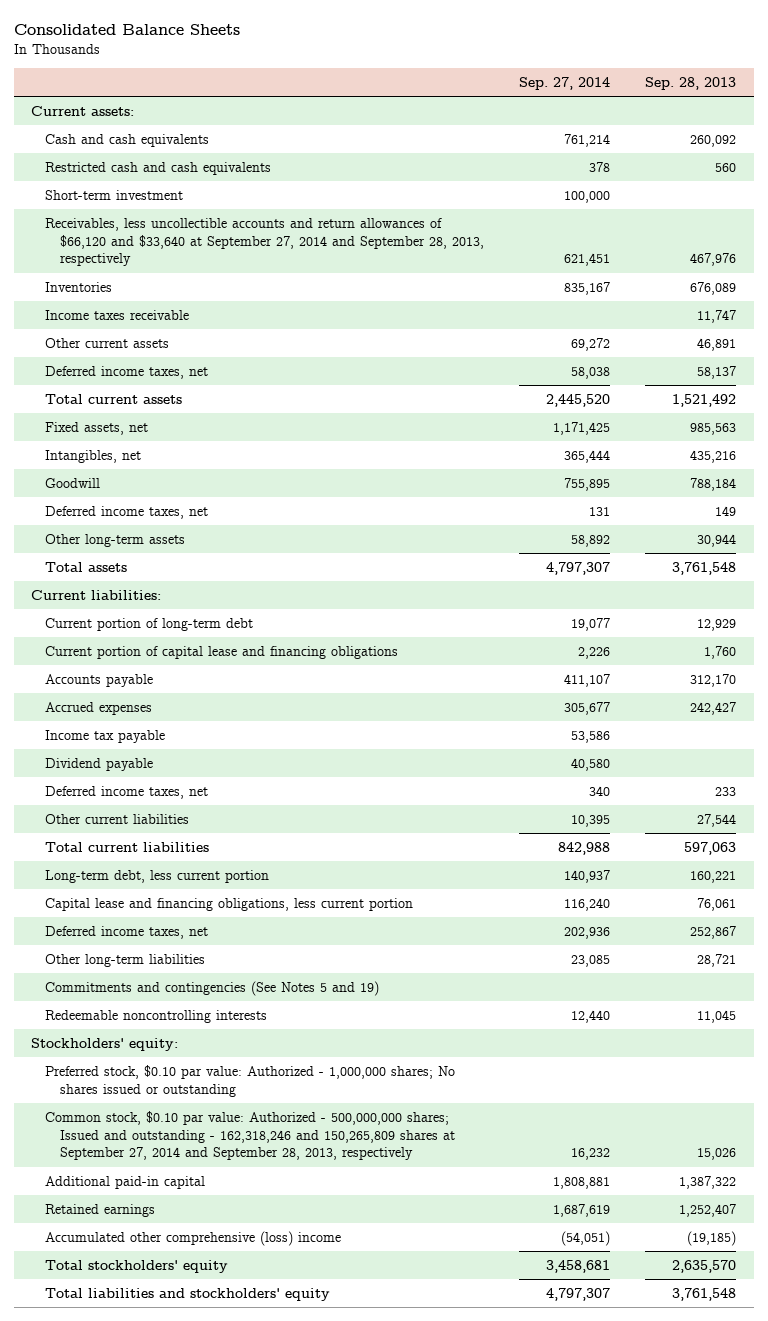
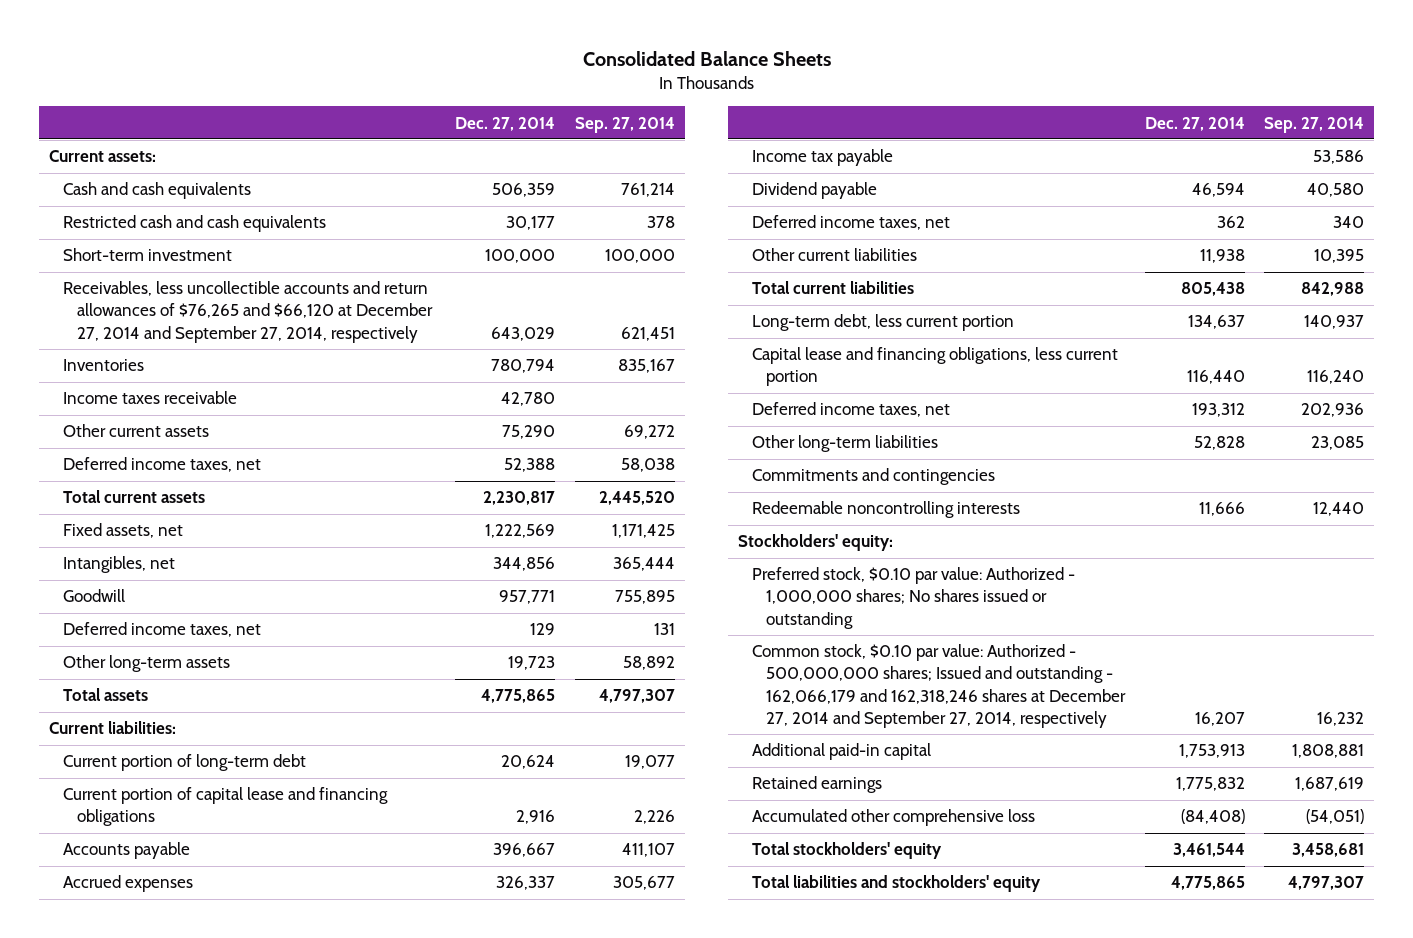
[645,76,737,90] Sep. 28, 2013 -> none
none -> [455,116,556,131] Dec. 27, 2014
[45,218,484,267] Receivables, less uncollectible accounts and return allowances of $66,120 and $33,640 at September 27, 2014 and September 28, 2013, respectively -> [62,281,433,343] Receivables, less uncollectible accounts and return allowances of $76,265 and $66,120 at December 27, 2014 and September 27, 2014, respectively
[45,981,380,997] Commitments and contingencies (See Notes 5 and 19) -> [751,468,995,486] Commitments and contingencies
[45,1111,455,1161] Common stock, $0.10 par value: Authorized - 500,000,000 shares; Issued and outstanding - 162,318,246 and 150,265,809 shares at September 27, 2014 and September 28, 2013, respectively -> [751,644,1126,728] Common stock, $0.10 par value: Authorized - 500,000,000 shares; Issued and outstanding - 162,066,179 and 162,318,246 shares at December 27, 2014 and September 27, 2014, respectively
[45,1231,342,1247] Accumulated other comprehensive (loss) income -> [751,809,1035,827] Accumulated other comprehensive loss

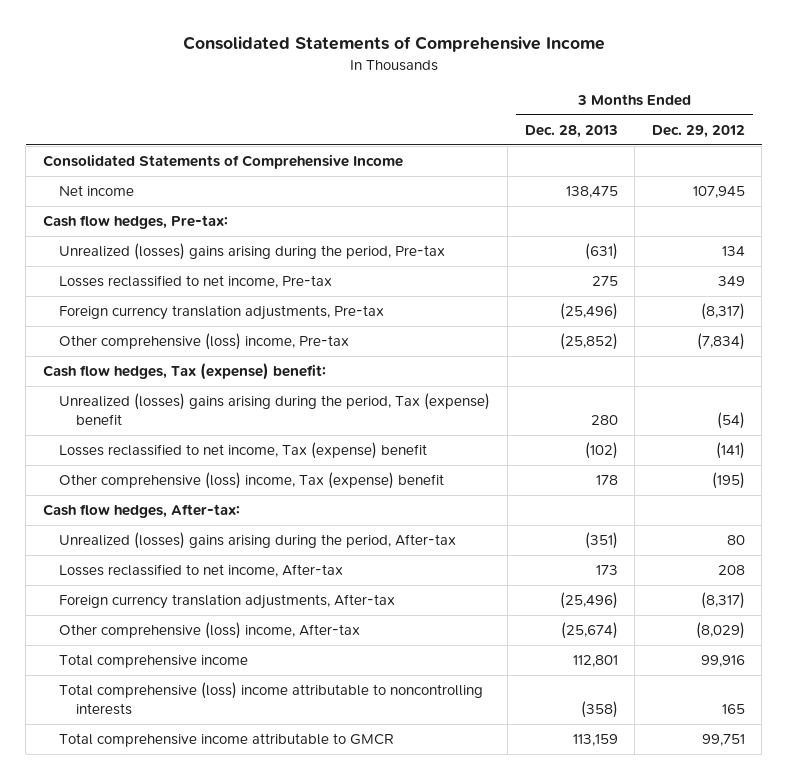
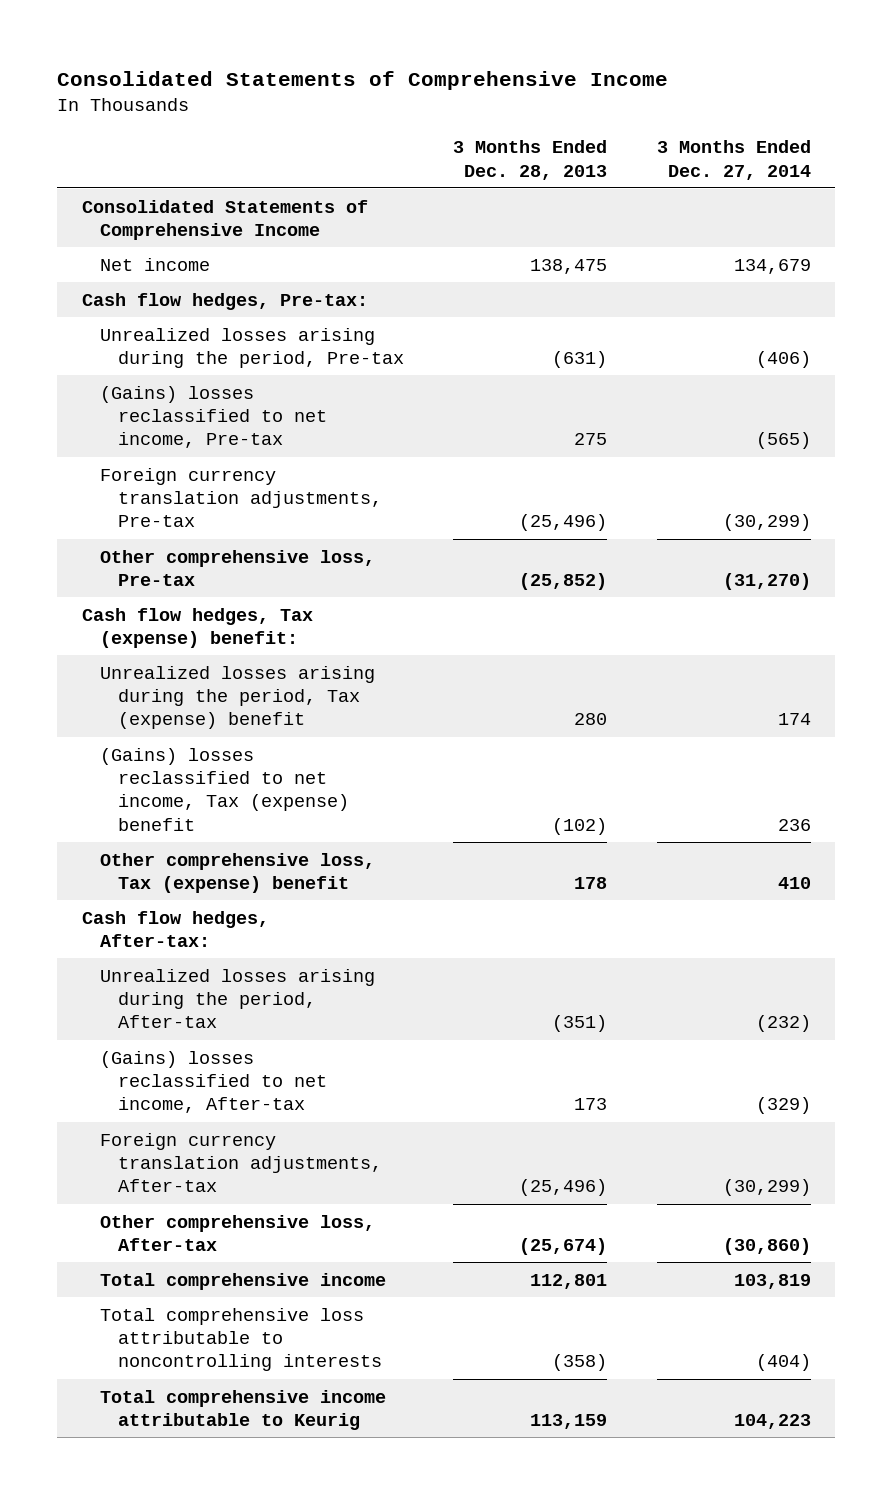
[651,124,745,138] Dec. 29, 2012 -> none
none -> [656,140,811,180] 3 Months Ended Dec. 27, 2014
[59,243,446,261] Unrealized (losses) gains arising during the period, Pre-tax -> [99,327,404,369] Unrealized losses arising during the period, Pre-tax
[59,275,333,289] Losses reclassified to net income, Pre-tax -> [99,385,327,449] (Gains) losses reclassified to net income, Pre-tax
[59,333,350,351] Other comprehensive (loss) income, Pre-tax -> [99,549,375,587] Other comprehensive loss, Pre-tax
[59,393,491,426] Unrealized (losses) gains arising during the period, Tax (expense) benefit -> [99,665,375,730] Unrealized losses arising during the period, Tax (expense) benefit
[59,442,428,460] Losses reclassified to net income, Tax (expense) benefit -> [99,747,349,831] (Gains) losses reclassified to net income, Tax (expense) benefit
[59,472,445,490] Other comprehensive (loss) income, Tax (expense) benefit -> [99,852,375,894] Other comprehensive loss, Tax (expense) benefit
[59,532,457,550] Unrealized (losses) gains arising during the period, After-tax -> [99,968,375,1029] Unrealized losses arising during the period, After-tax
[59,564,344,578] Losses reclassified to net income, After-tax -> [99,1050,327,1114] (Gains) losses reclassified to net income, After-tax
[59,622,361,640] Other comprehensive (loss) income, After-tax -> [99,1214,375,1252] Other comprehensive loss, After-tax
[59,682,484,716] Total comprehensive (loss) income attributable to noncontrolling interests -> [99,1307,382,1372] Total comprehensive loss attributable to noncontrolling interests
[59,733,395,748] Total comprehensive income attributable to GMCR -> [99,1389,386,1431] Total comprehensive income attributable to Keurig

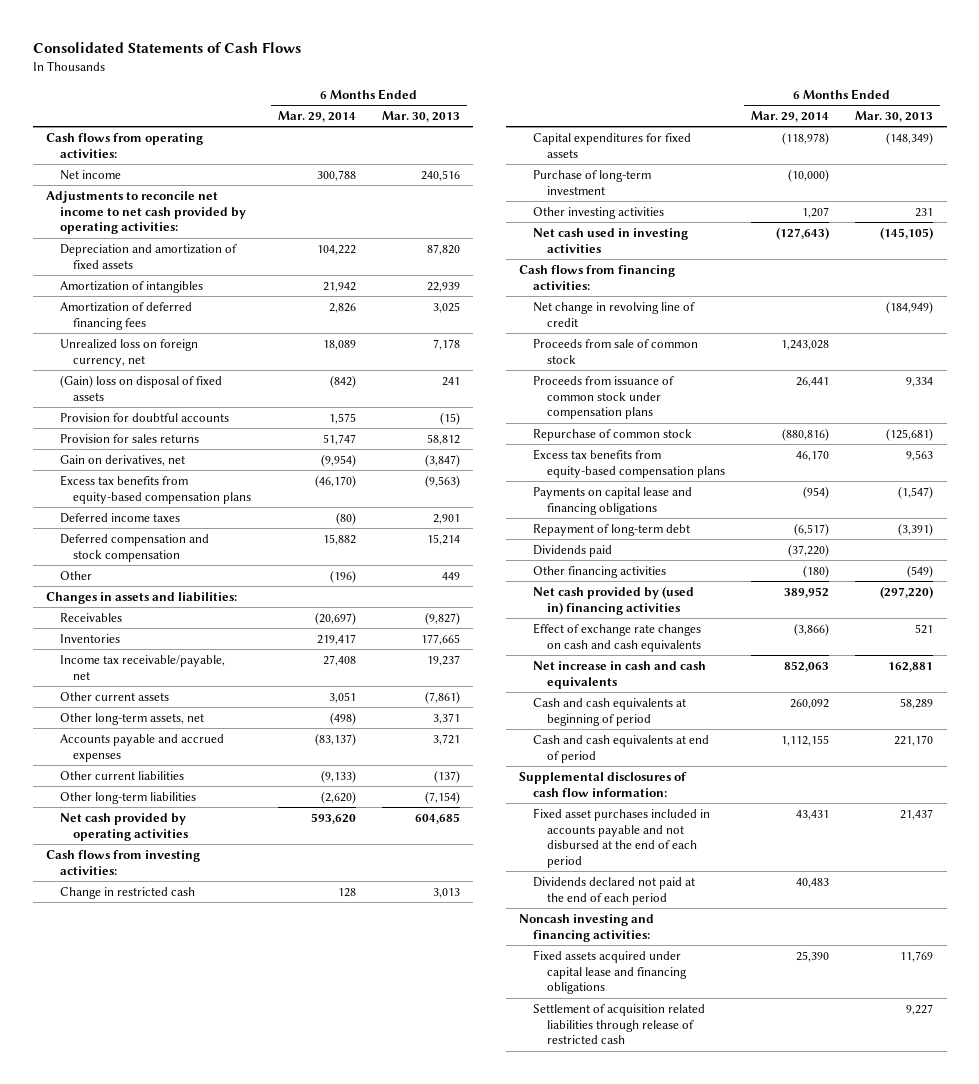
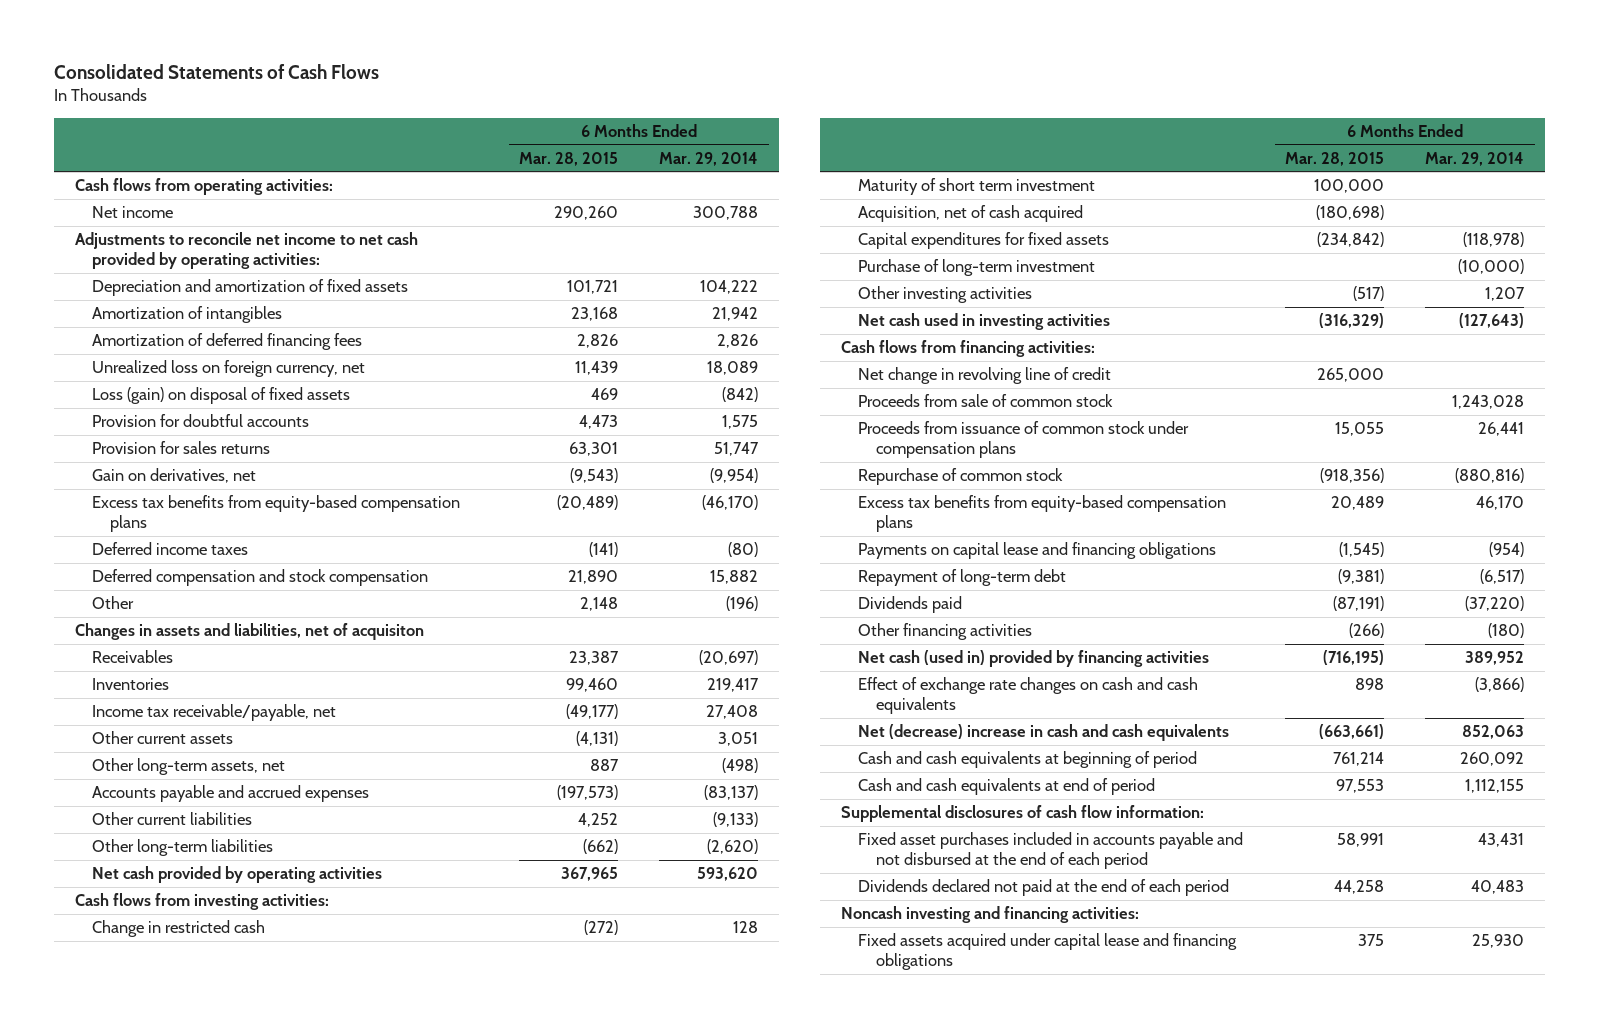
[382,110,461,122] Mar. 30, 2013 -> none
none -> [518,151,618,166] Mar. 28, 2015
[59,374,222,401] (Gain) loss on disposal of fixed assets -> [92,387,351,405] Loss (gain) on disposal of fixed assets
[45,591,237,604] Changes in assets and liabilities: -> [74,623,424,641] Changes in assets and liabilities, net of acquisiton
none -> [858,178,1096,196] Maturity of short term investment
none -> [858,205,1084,223] Acquisition, net of cash acquired
[532,585,694,615] Net cash provided by (used in) financing activities -> [858,650,1210,668] Net cash (used in) provided by financing activities
[532,660,706,689] Net increase in cash and cash equivalents -> [858,724,1230,742] Net (decrease) increase in cash and cash equivalents
[532,1003,705,1045] Settlement of acquisition related liabilities through release of restricted cash -> none
[796,950,830,962] 25,390 -> [1472,934,1525,949] 25,930

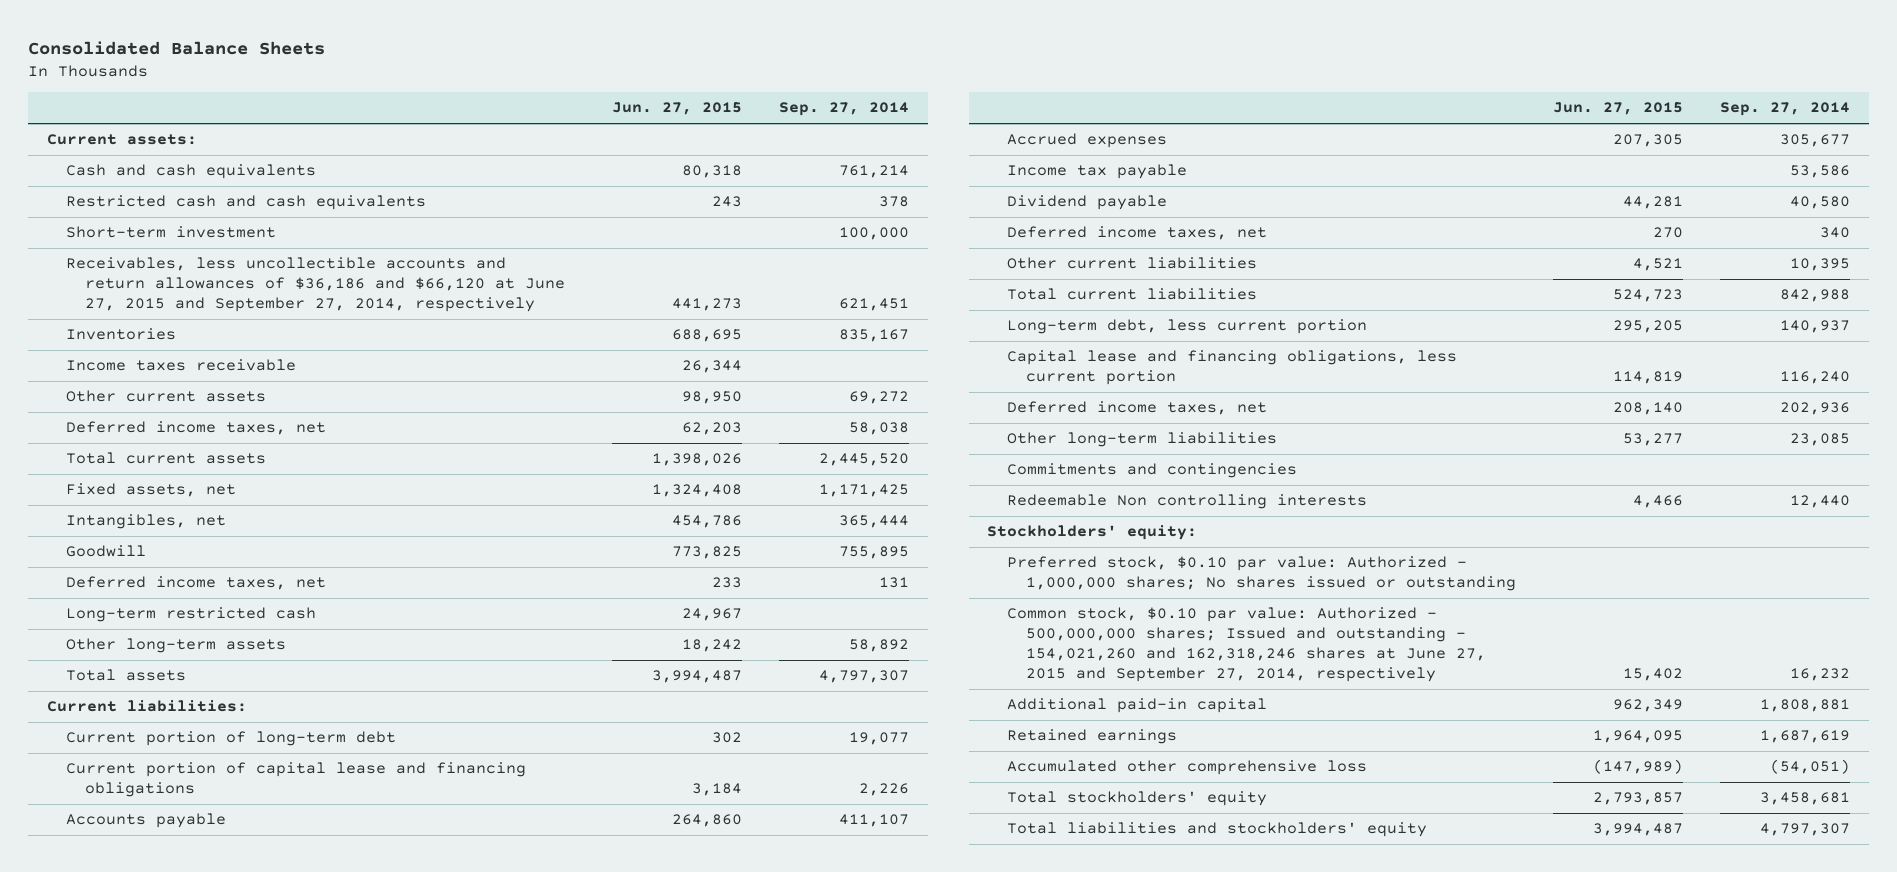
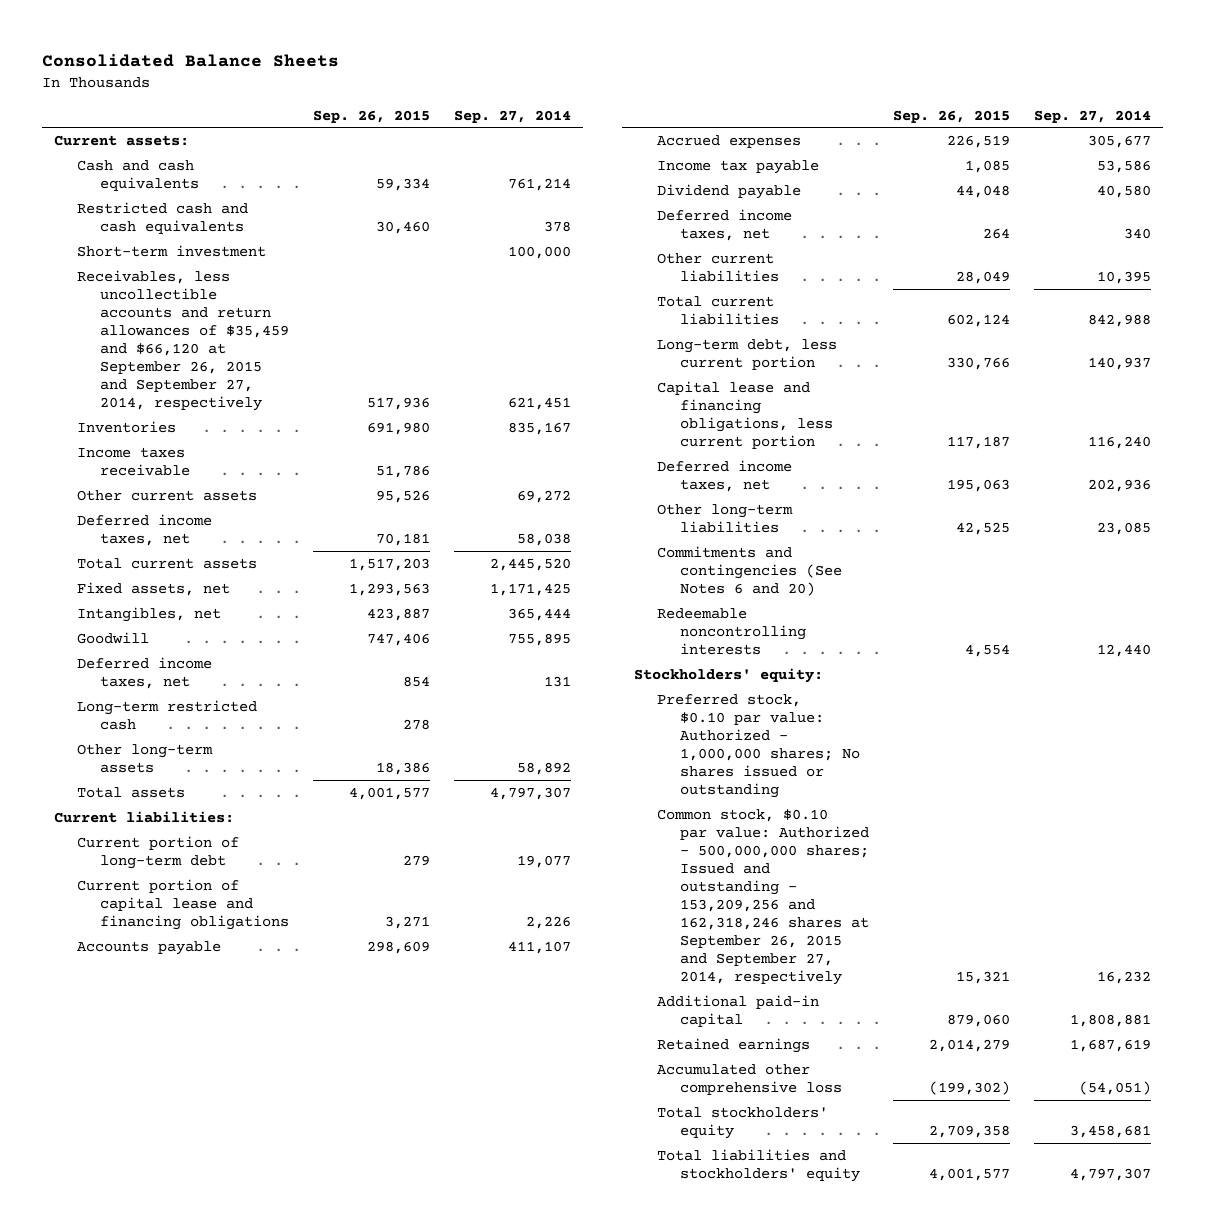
[612,102,743,116] Jun. 27, 2015 -> none
none -> [313,109,431,123] Sep. 26, 2015
[65,257,566,313] Receivables, less uncollectible accounts and return allowances of $36,186 and $66,120 at June 27, 2015 and September 27, 2014, respectively -> [77,269,289,411] Receivables, less uncollectible accounts and return allowances of $35,459 and $66,120 at September 26, 2015 and September 27, 2014, respectively
[1006,463,1297,479] Commitments and contingencies -> [656,545,842,596] Commitments and contingencies (See Notes 6 and 20)
[1006,494,1367,510] Redeemable Non controlling interests -> [656,607,806,655] Redeemable noncontrolling interests
[1006,607,1486,682] Common stock, $0.10 par value: Authorized - 500,000,000 shares; Issued and outstanding - 154,021,260 and 162,318,246 shares at June 27, 2015 and September 27, 2014, respectively -> [656,808,869,985] Common stock, $0.10 par value: Authorized - 500,000,000 shares; Issued and outstanding - 153,209,256 and 162,318,246 shares at September 26, 2015 and September 27, 2014, respectively

